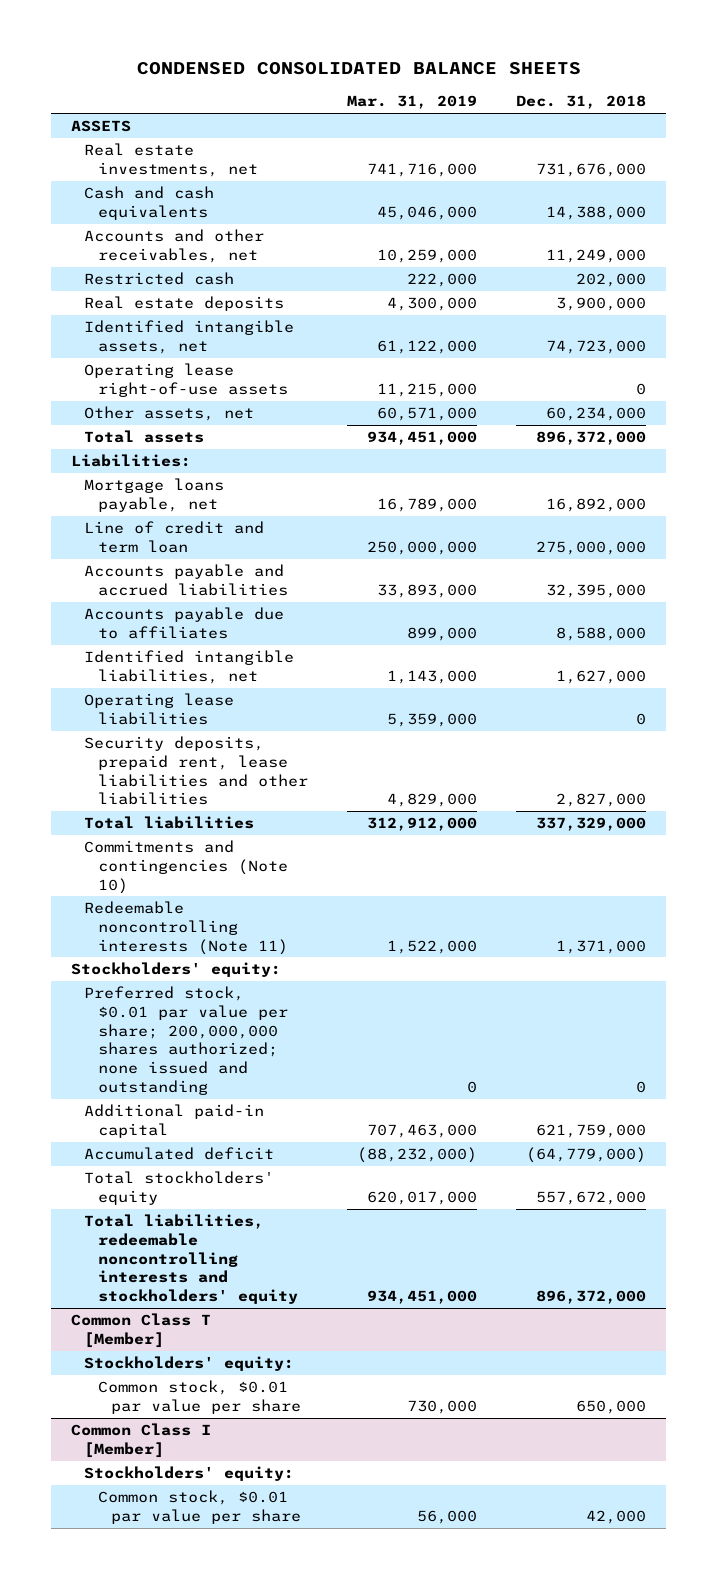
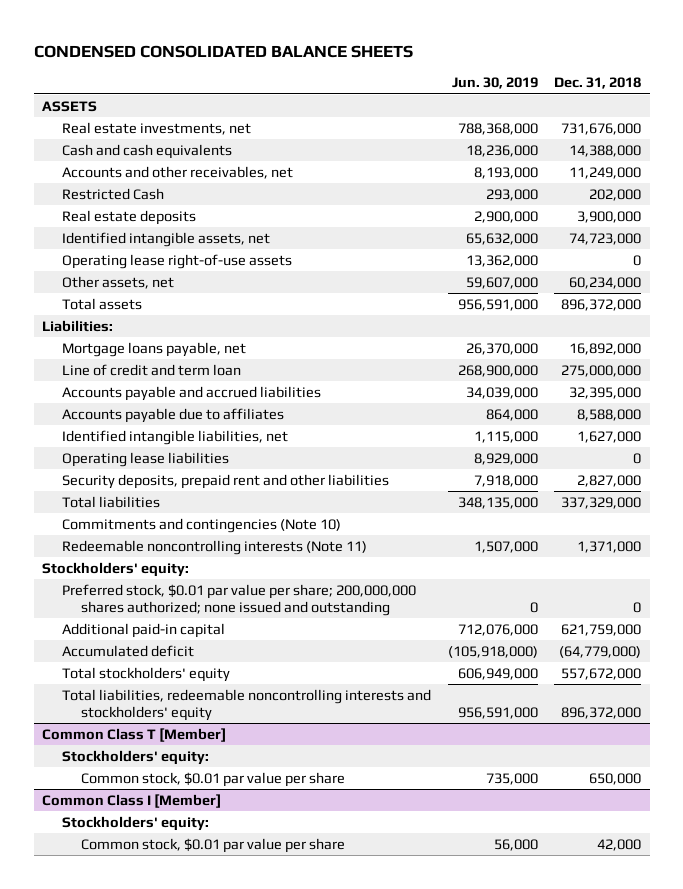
[347,95,478,110] Mar. 31, 2019 -> none
none -> [451,77,538,90] Jun. 30, 2019
[84,272,235,286] Restricted cash -> [61,187,164,200] Restricted Cash
[84,736,308,806] Security deposits, prepaid rent, lease liabilities and other liabilities -> [61,473,389,489] Security deposits, prepaid rent and other liabilities

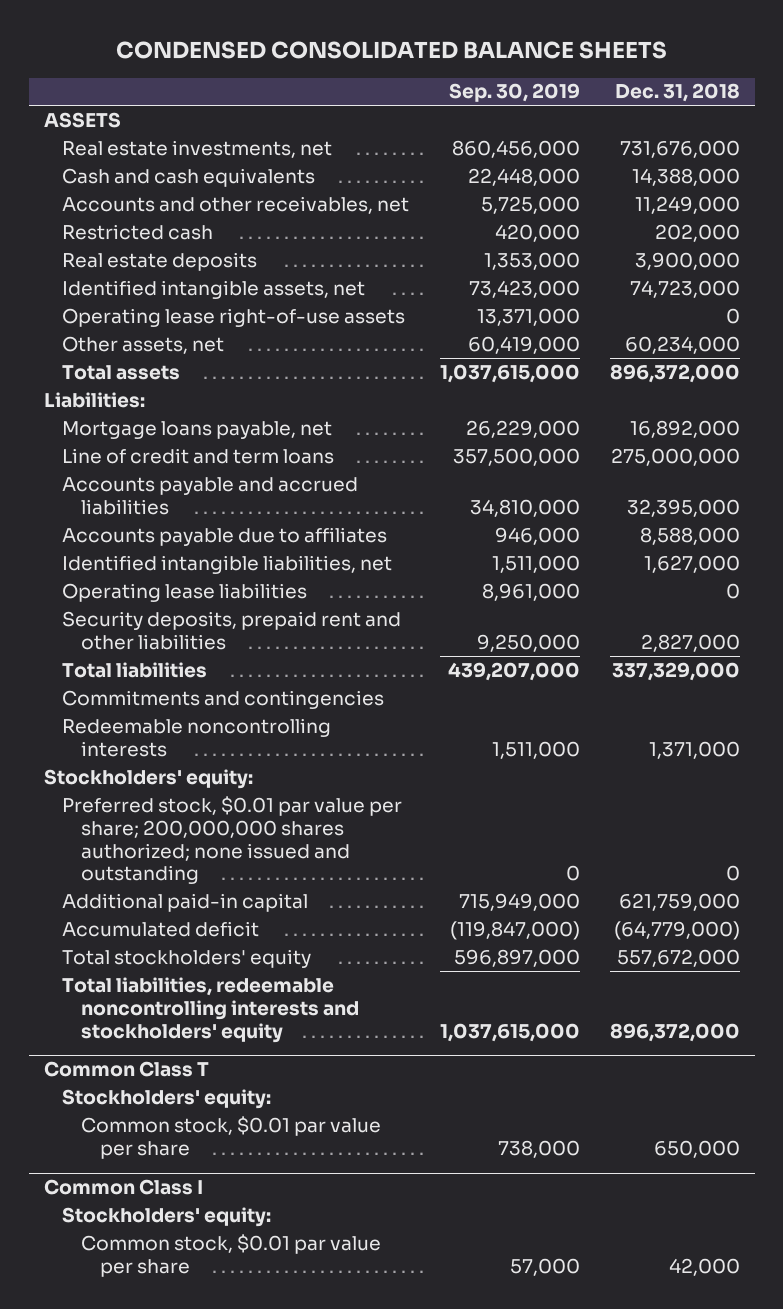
[451,77,538,90] Jun. 30, 2019 -> none
none -> [448,83,580,103] Sep. 30, 2019
[61,187,164,200] Restricted Cash -> [62,223,214,240] Restricted cash
[61,363,241,376] Line of credit and term loan -> [62,447,335,464] Line of credit and term loans
[61,517,341,533] Commitments and contingencies (Note 10) -> [62,689,385,709] Commitments and contingencies
[61,539,367,555] Redeemable noncontrolling interests (Note 11) -> [62,717,332,757] Redeemable noncontrolling interests
[42,727,227,742] Common Class T [Member] -> [43,1061,209,1078] Common Class T
[42,793,222,808] Common Class I [Member] -> [43,1179,203,1196] Common Class I

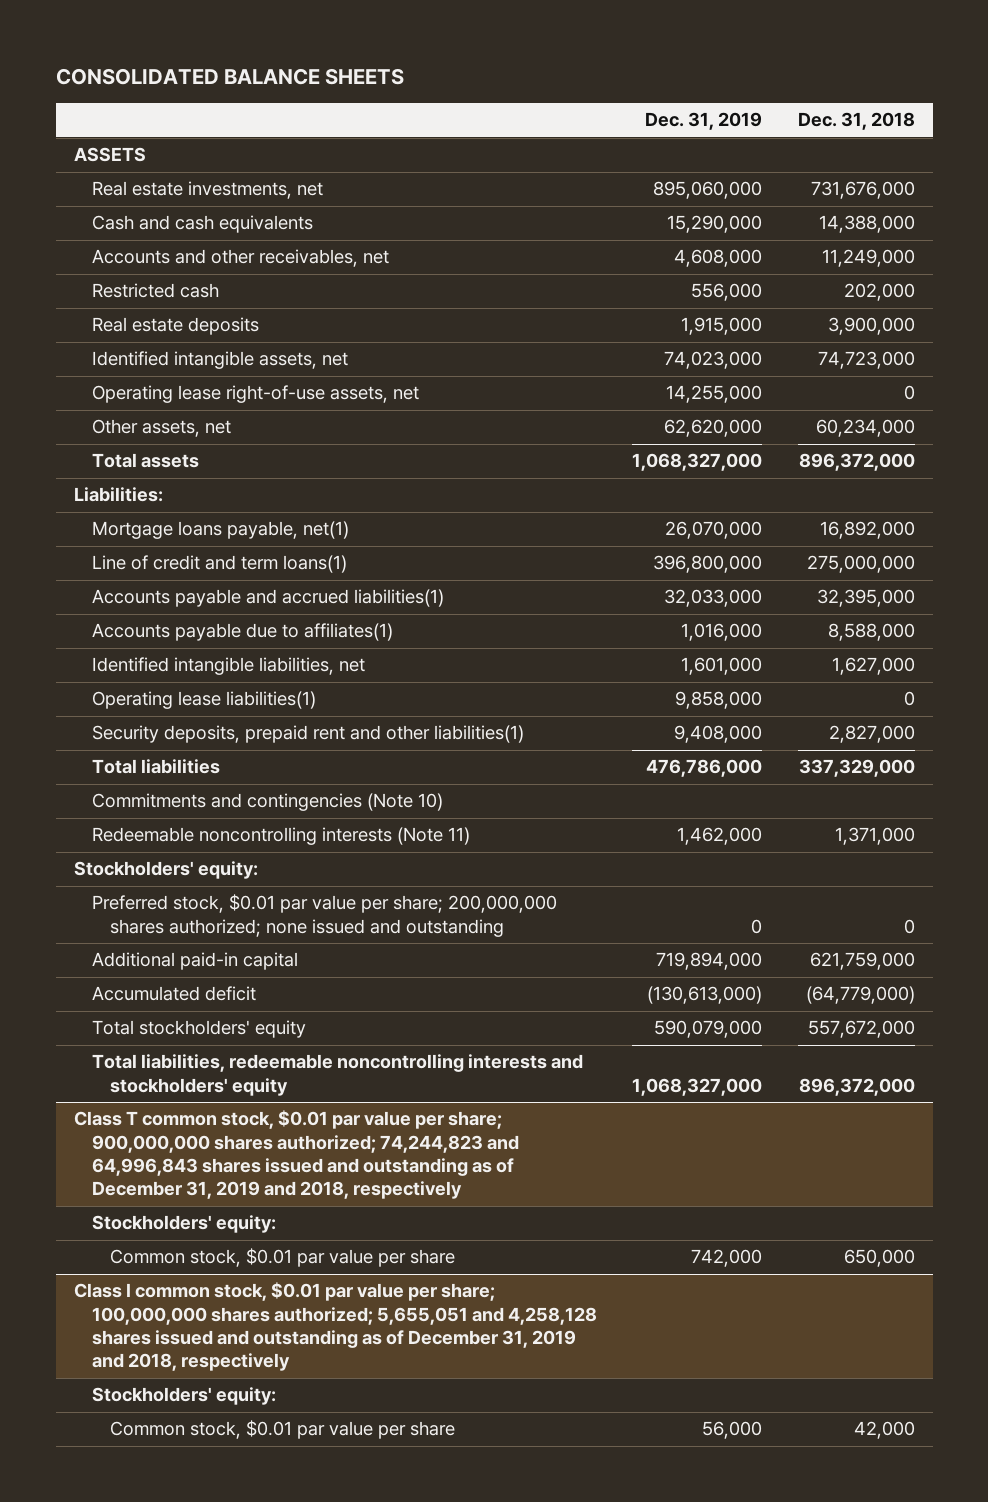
[115,41,667,60] CONDENSED CONSOLIDATED BALANCE SHEETS -> [55,68,404,86] CONSOLIDATED BALANCE SHEETS
[448,83,580,103] Sep. 30, 2019 -> none
none -> [645,112,763,131] Dec. 31, 2019
[62,307,406,327] Operating lease right-of-use assets -> [91,385,419,404] Operating lease right-of-use assets, net
[62,420,333,439] Mortgage loans payable, net -> [91,521,349,540] Mortgage loans payable, net(1)
[62,447,335,464] Line of credit and term loans -> [91,555,347,574] Line of credit and term loans(1)
[62,476,359,515] Accounts payable and accrued liabilities -> [91,589,444,608] Accounts payable and accrued liabilities(1)
[62,526,388,546] Accounts payable due to affiliates -> [91,623,393,642] Accounts payable due to affiliates(1)
[62,582,308,602] Operating lease liabilities -> [91,691,316,710] Operating lease liabilities(1)
[62,610,402,650] Security deposits, prepaid rent and other liabilities -> [91,725,524,744] Security deposits, prepaid rent and other liabilities(1)
[62,689,385,709] Commitments and contingencies -> [91,793,443,812] Commitments and contingencies (Note 10)
[62,717,332,757] Redeemable noncontrolling interests -> [91,827,470,846] Redeemable noncontrolling interests (Note 11)
[43,1061,209,1078] Common Class T -> [73,1110,519,1200] Class T common stock, $0.01 par value per share; 900,000,000 shares authorized; 74,244,823 and 64,996,843 shares issued and outstanding as of December 31, 2019 and 2018, respectively
[43,1179,203,1196] Common Class I -> [73,1282,597,1372] Class I common stock, $0.01 par value per share; 100,000,000 shares authorized; 5,655,051 and 4,258,128 shares issued and outstanding as of December 31, 2019 and 2018, respectively

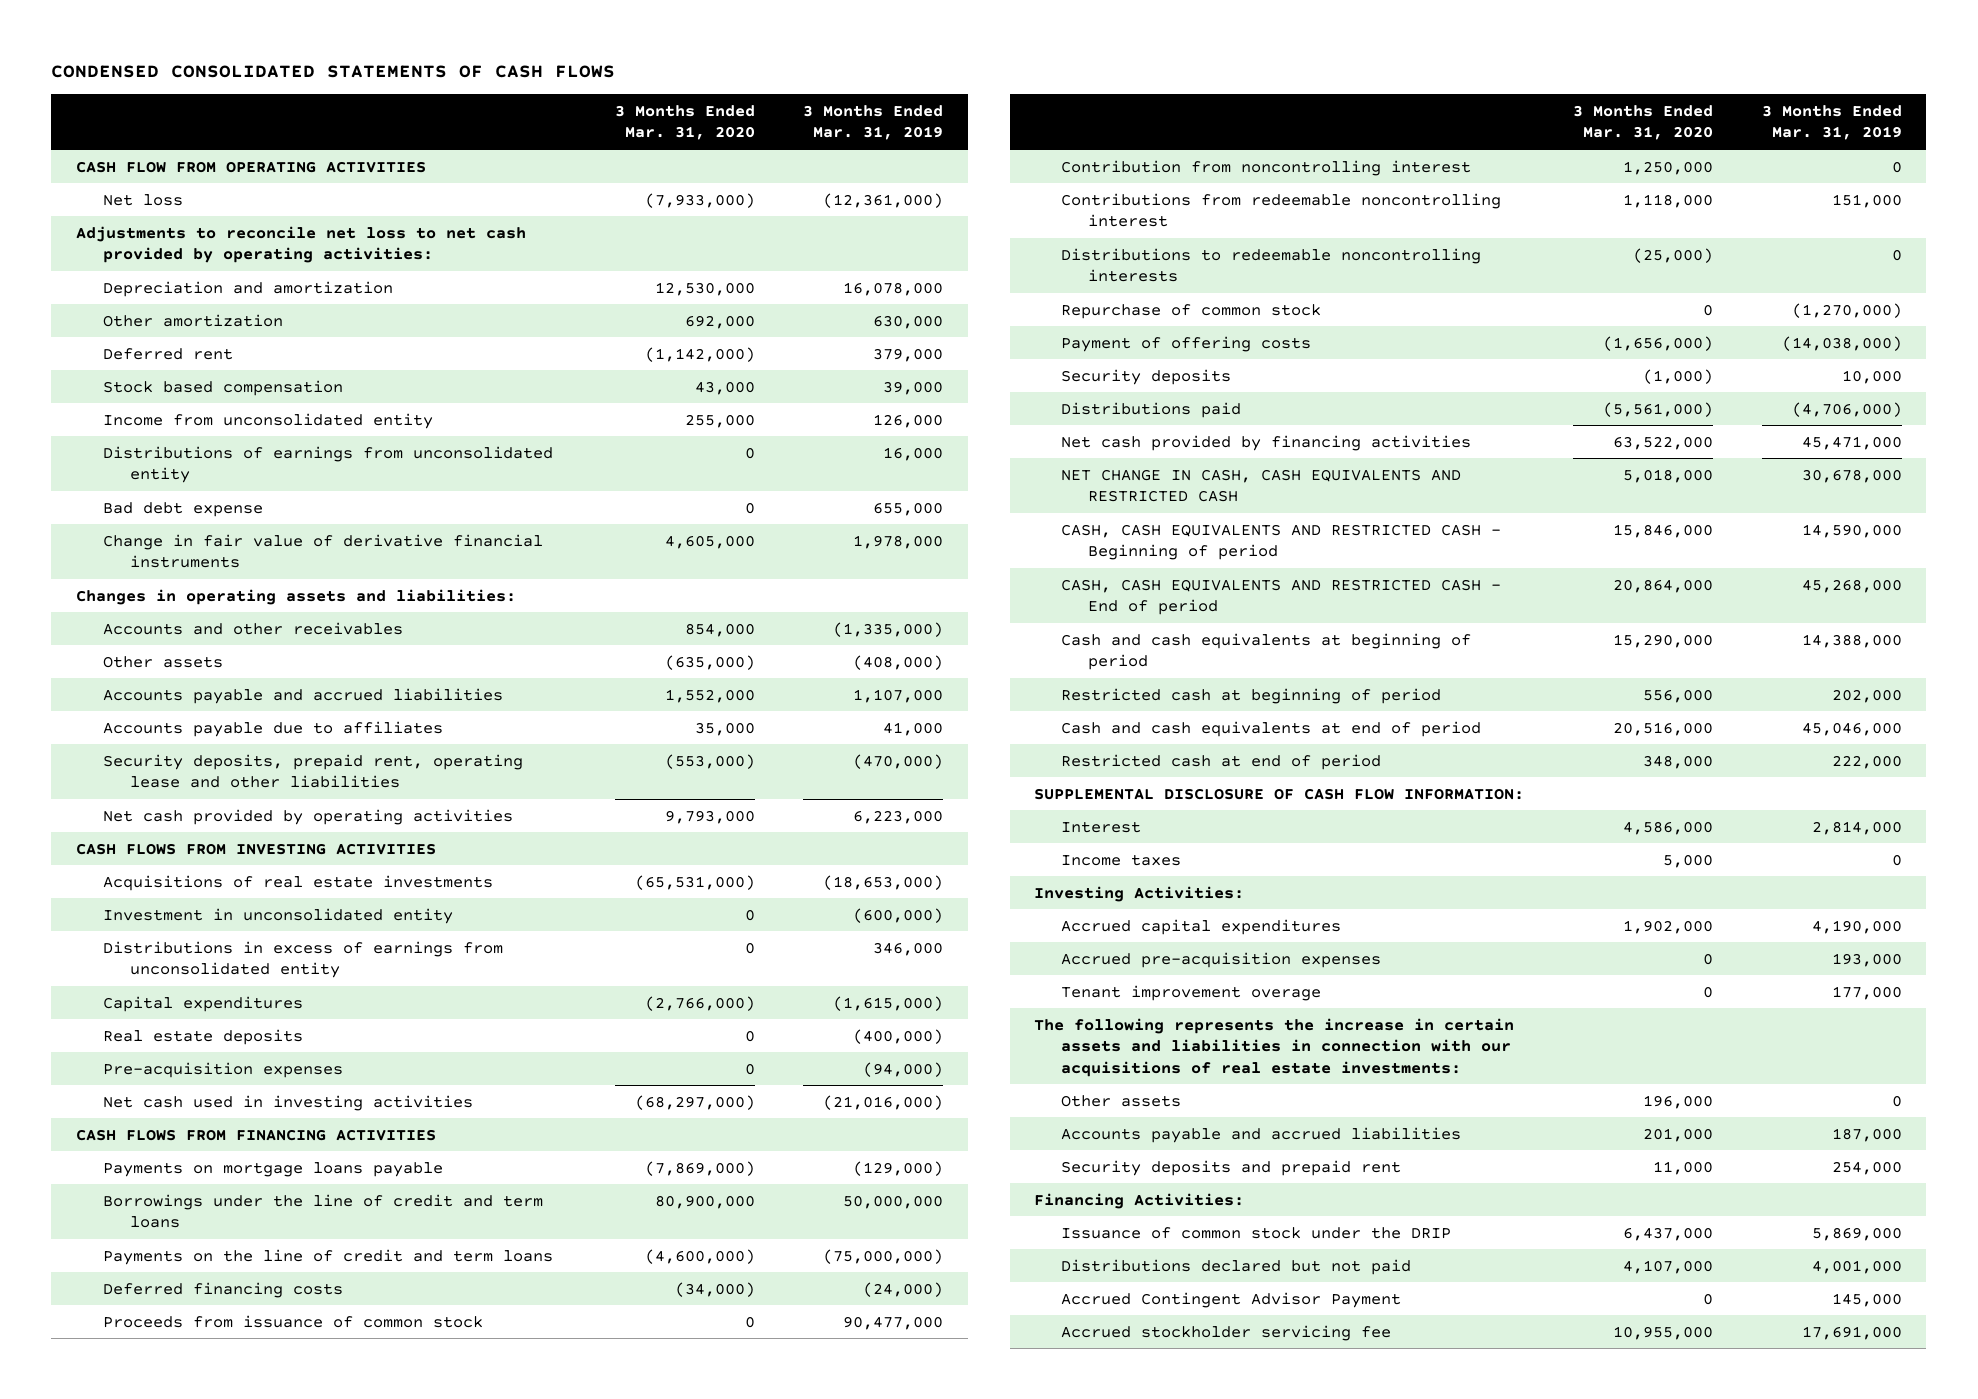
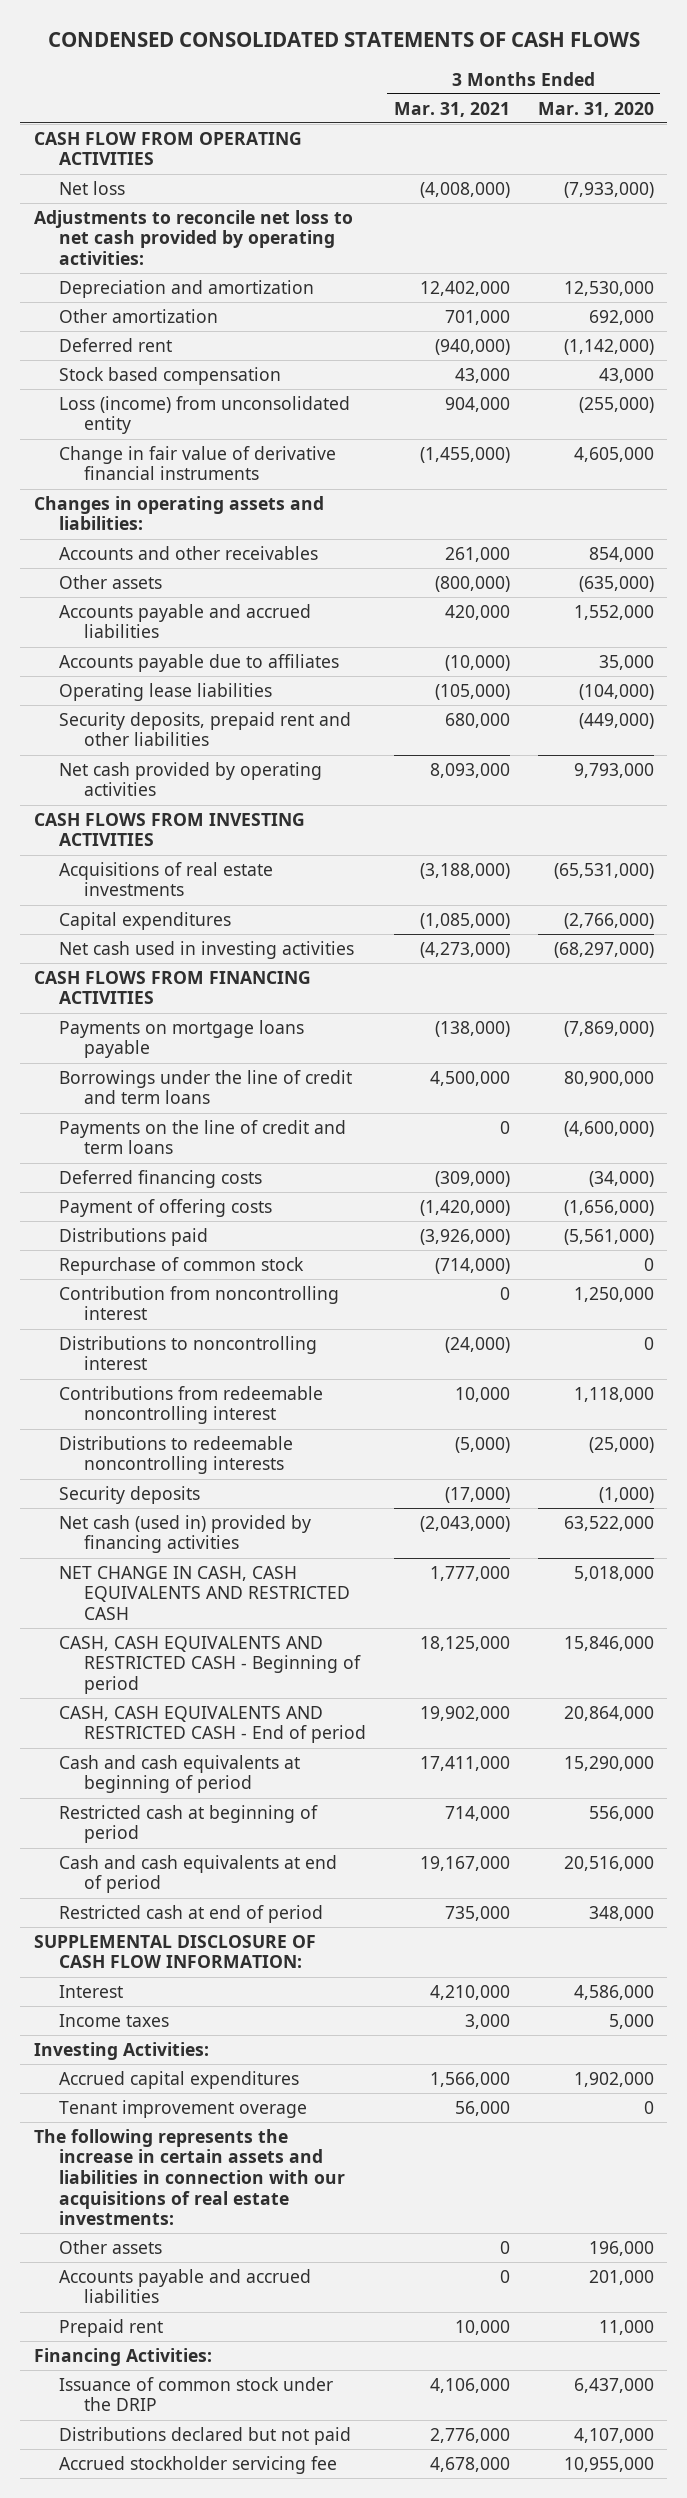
[803,104,944,141] 3 Months Ended Mar. 31, 2019 -> none
none -> [393,101,510,117] Mar. 31, 2021
[102,445,553,484] Distributions of earnings from unconsolidated entity -> none
[102,501,263,517] Bad debt expense -> none
[102,412,433,429] Income from unconsolidated entity -> [58,395,350,435] Loss (income) from unconsolidated entity
[684,413,755,428] 255,000 -> [578,396,654,413] (255,000)
none -> [58,682,272,701] Operating lease liabilities
[102,753,523,789] Security deposits, prepaid rent, operating lease and other liabilities -> [58,711,351,747] Security deposits, prepaid rent and other liabilities
[664,753,755,769] (553,000) -> [578,712,654,729] (449,000)
[102,907,453,924] Investment in unconsolidated entity -> none
[102,940,503,979] Distributions in excess of earnings from unconsolidated entity -> none
[102,1028,303,1045] Real estate deposits -> none
[102,1061,343,1078] Pre-acquisition expenses -> none
[102,1314,483,1328] Proceeds from issuance of common stock -> none
[1061,335,1312,352] Payment of offering costs -> [58,1198,272,1217] Payment of offering costs
[1061,401,1242,418] Distributions paid -> [58,1227,208,1246] Distributions paid
[1061,303,1322,319] Repurchase of common stock -> [58,1256,304,1275] Repurchase of common stock
none -> [58,1335,317,1371] Distributions to noncontrolling interest
[1061,434,1472,451] Net cash provided by financing activities -> [58,1514,311,1554] Net cash (used in) provided by financing activities
[1061,951,1382,968] Accrued pre-acquisition expenses -> none
[1061,1159,1402,1176] Security deposits and prepaid rent -> [58,2318,163,2337] Prepaid rent
[1061,1291,1402,1308] Accrued Contingent Advisor Payment -> none

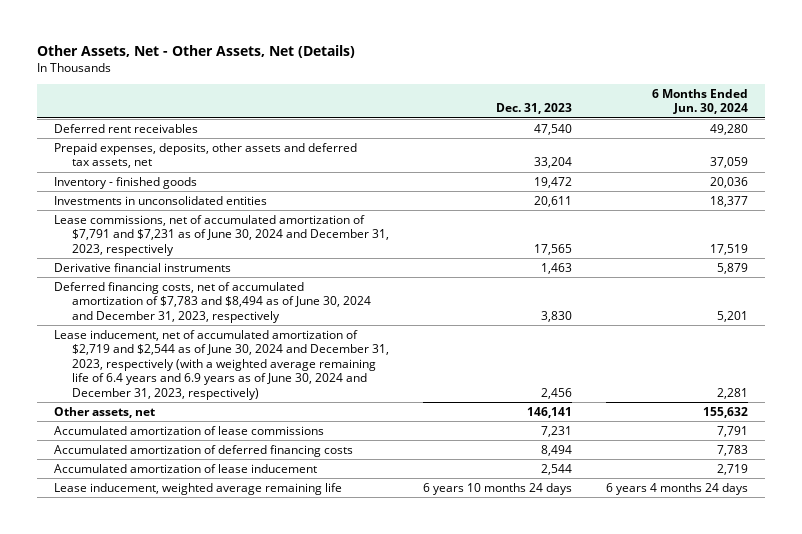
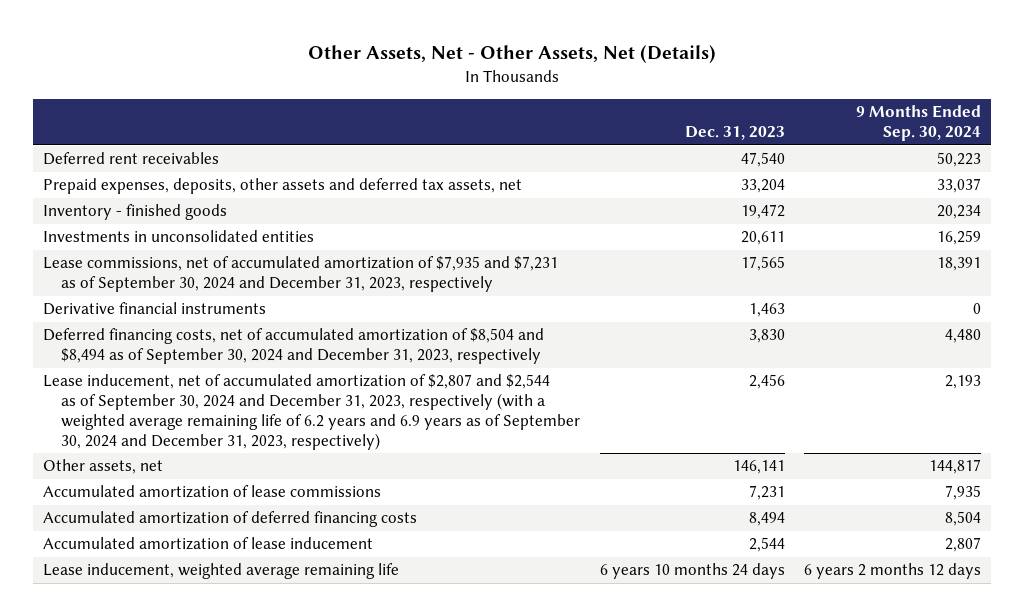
[651,88,748,115] 6 Months Ended Jun. 30, 2024 -> none
none -> [856,105,982,142] 9 Months Ended Sep. 30, 2024
[54,214,390,256] Lease commissions, net of accumulated amortization of $7,791 and $7,231 as of June 30, 2024 and December 31, 2023, respectively -> [43,256,559,293] Lease commissions, net of accumulated amortization of $7,935 and $7,231 as of September 30, 2024 and December 31, 2023, respectively
[54,281,372,323] Deferred financing costs, net of accumulated amortization of $7,783 and $8,494 as of June 30, 2024 and December 31, 2023, respectively -> [43,328,545,365] Deferred financing costs, net of accumulated amortization of $8,504 and $8,494 as of September 30, 2024 and December 31, 2023, respectively
[54,329,390,400] Lease inducement, net of accumulated amortization of $2,719 and $2,544 as of June 30, 2024 and December 31, 2023, respectively (with a weighted average remaining life of 6.4 years and 6.9 years as of June 30, 2024 and December 31, 2023, respectively) -> [43,374,580,450] Lease inducement, net of accumulated amortization of $2,807 and $2,544 as of September 30, 2024 and December 31, 2023, respectively (with a weighted average remaining life of 6.2 years and 6.9 years as of September 30, 2024 and December 31, 2023, respectively)

